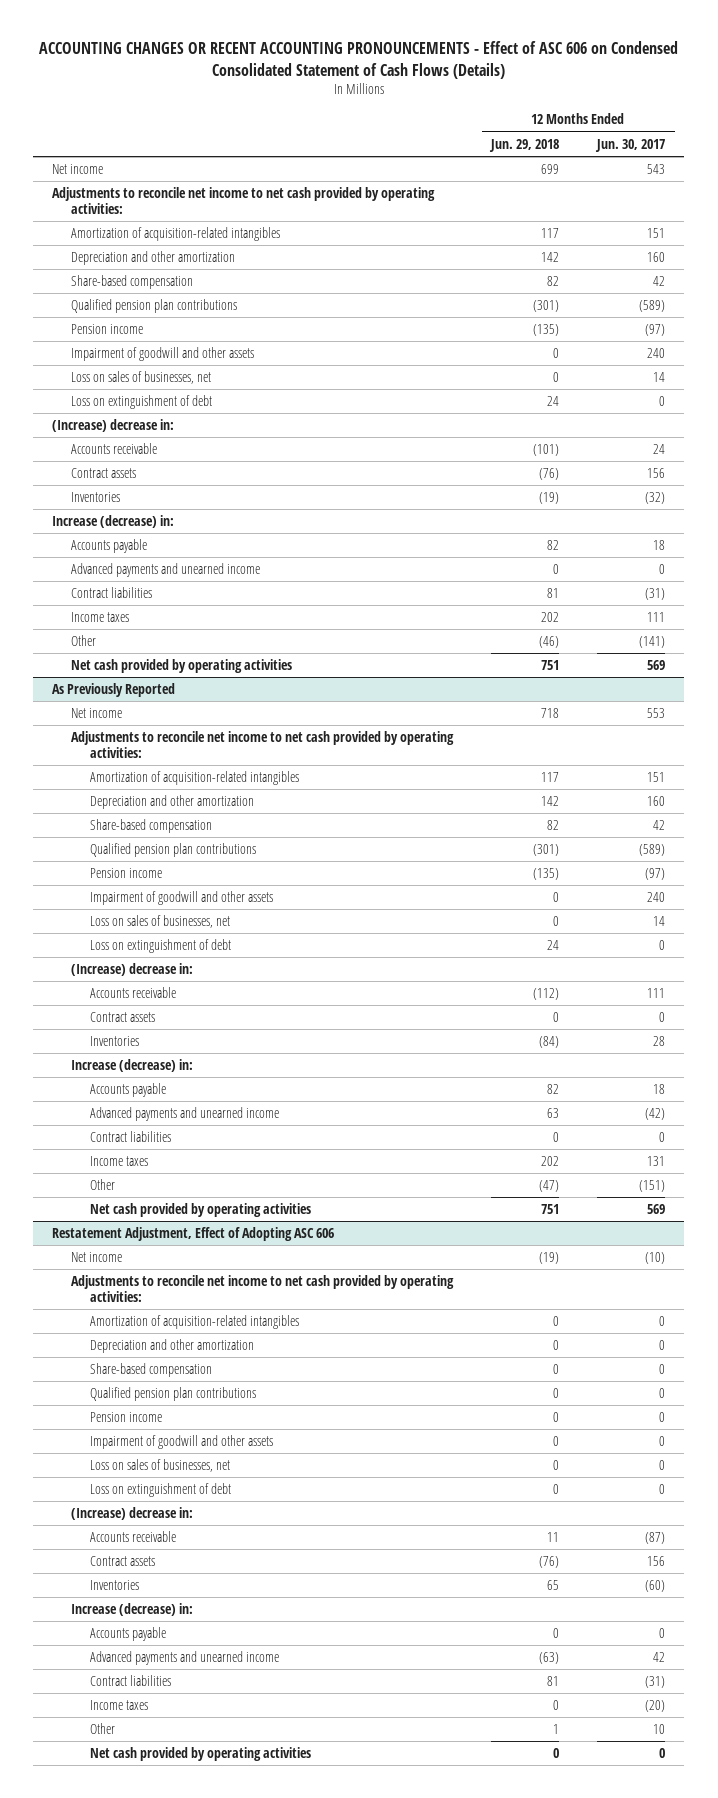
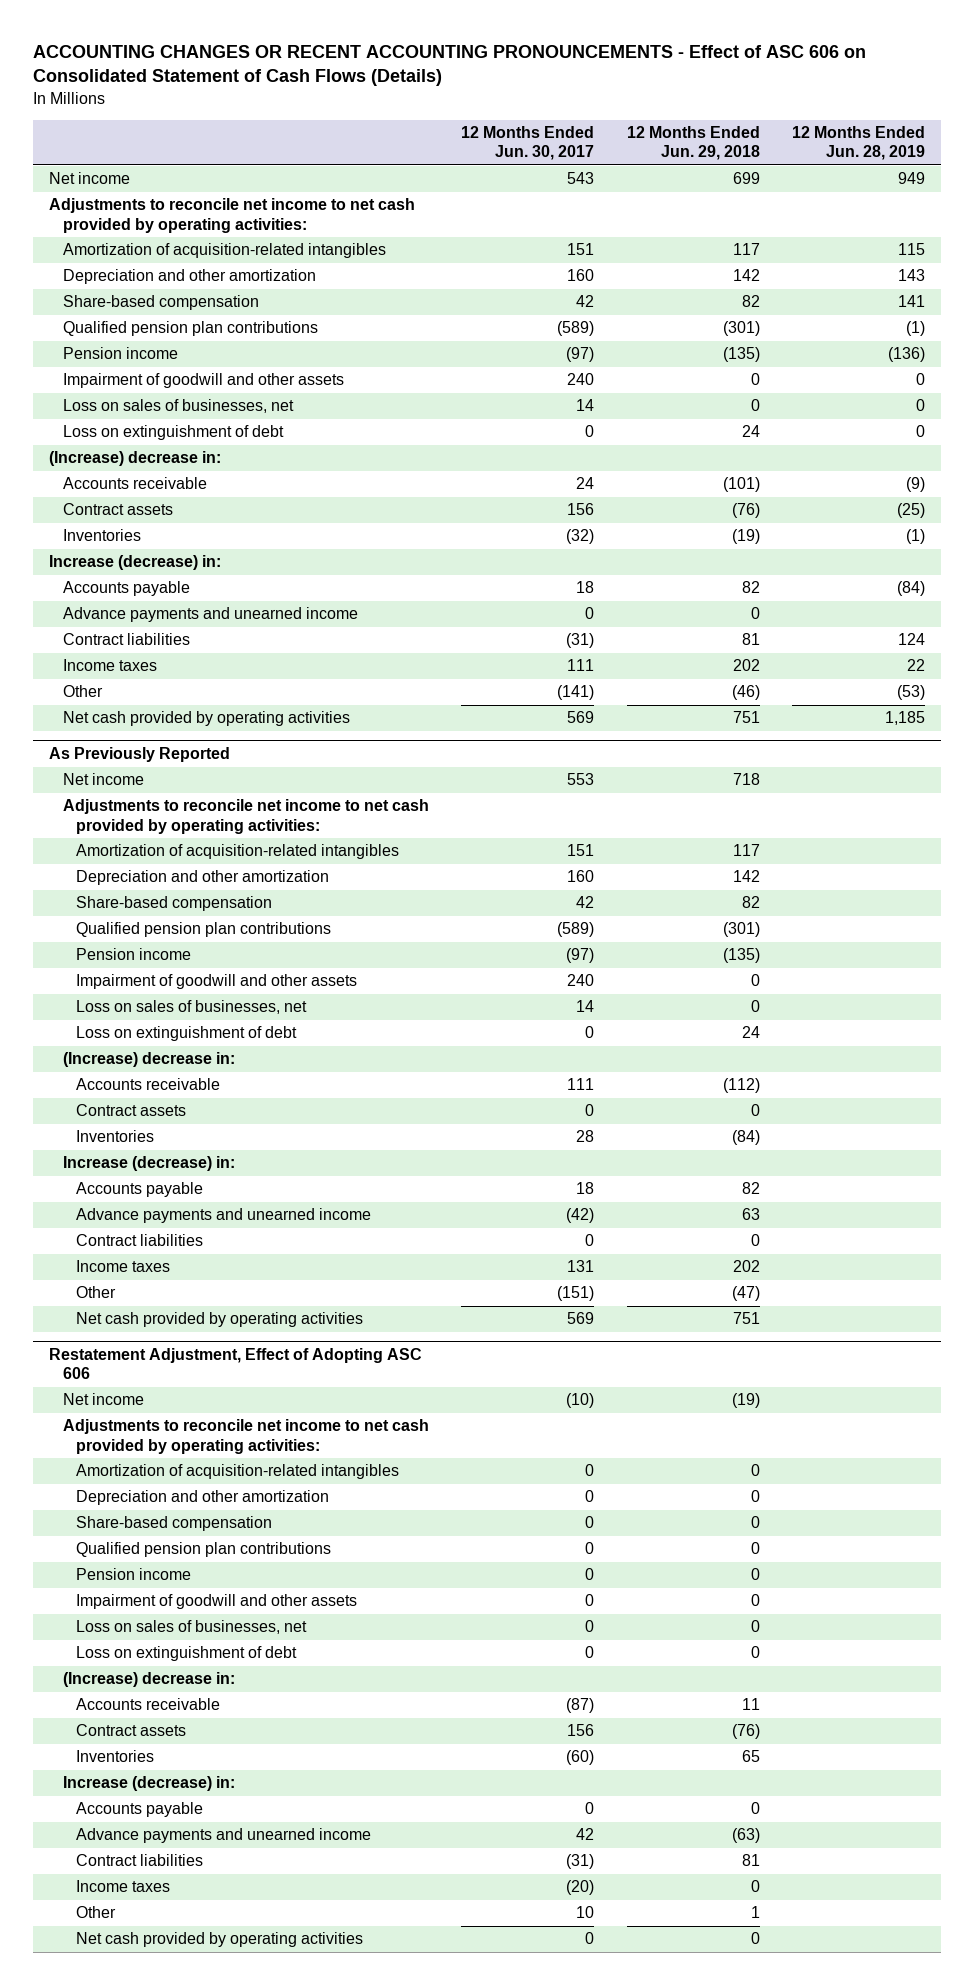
[38,41,678,79] ACCOUNTING CHANGES OR RECENT ACCOUNTING PRONOUNCEMENTS - Effect of ASC 606 on Condensed Consolidated Statement of Cash Flows (Details) -> [33,44,867,87] ACCOUNTING CHANGES OR RECENT ACCOUNTING PRONOUNCEMENTS - Effect of ASC 606 on Consolidated Statement of Cash Flows (Details)
none -> [792,126,926,161] 12 Months Ended Jun. 28, 2019
[71,563,261,578] Advanced payments and unearned income -> [62,607,358,623] Advance payments and unearned income
[90,1107,280,1122] Advanced payments and unearned income -> [75,1208,371,1224] Advance payments and unearned income
[90,1651,280,1666] Advanced payments and unearned income -> [75,1828,371,1844] Advance payments and unearned income

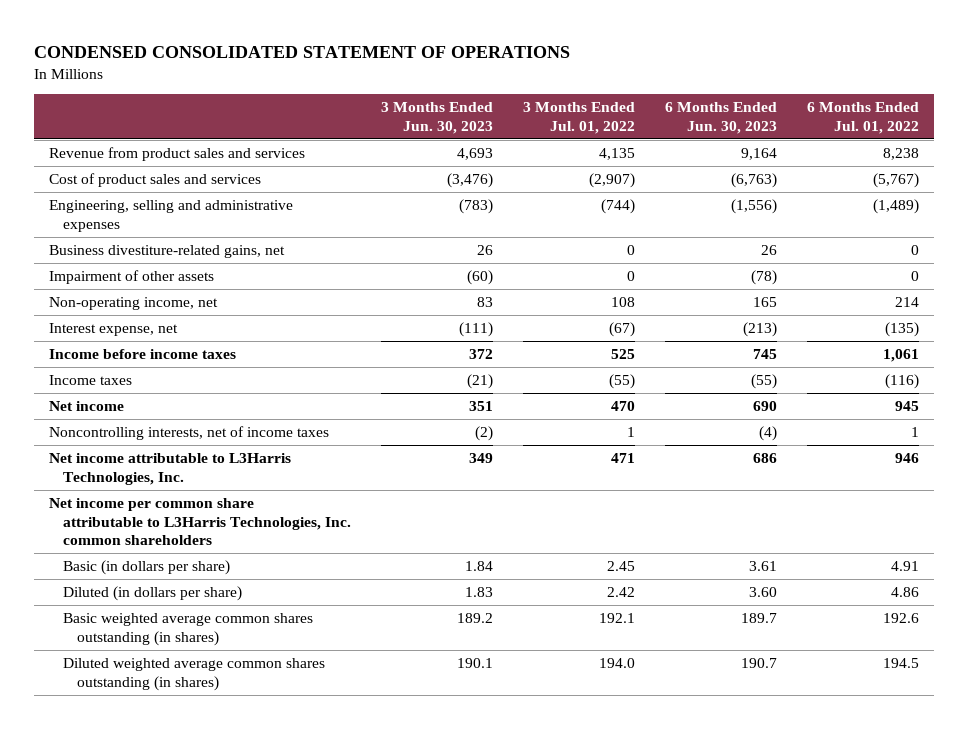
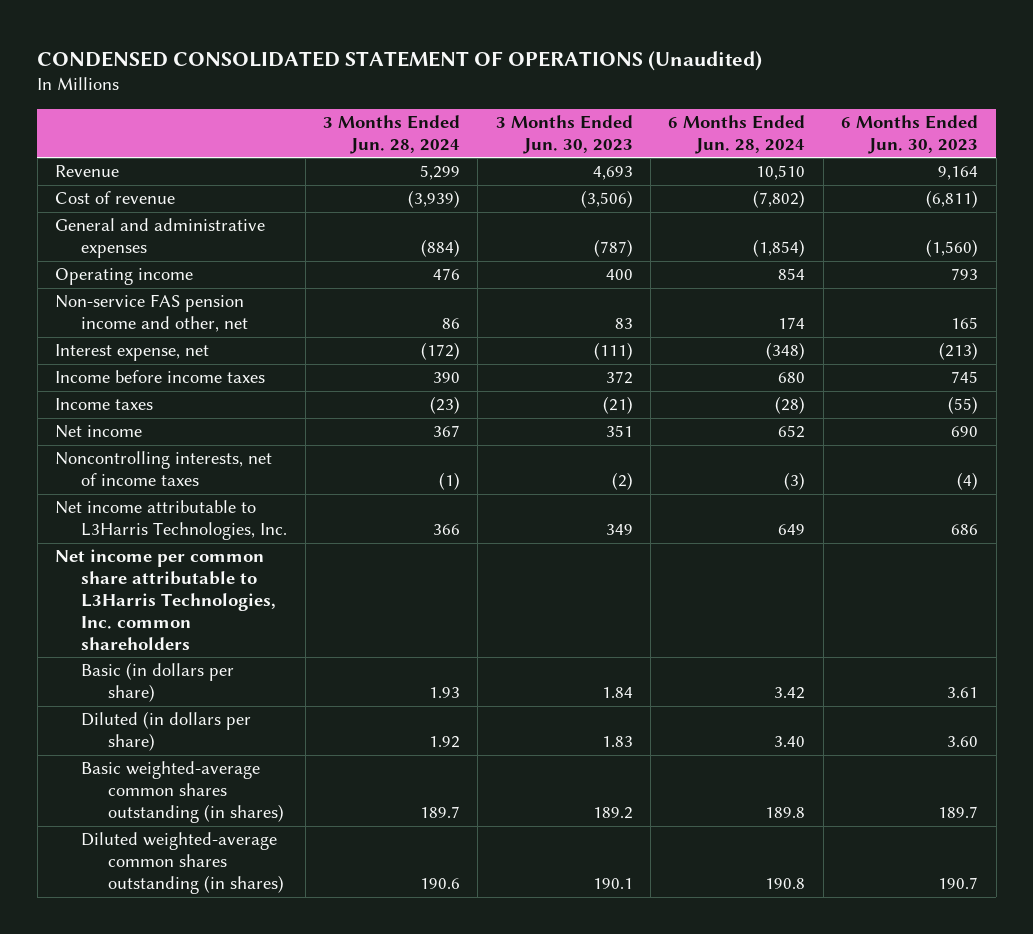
[33,45,570,58] CONDENSED CONSOLIDATED STATEMENT OF OPERATIONS -> [37,50,763,71] CONDENSED CONSOLIDATED STATEMENT OF OPERATIONS (Unaudited)
[522,102,635,134] 3 Months Ended Jul. 01, 2022 -> none
[807,102,920,134] 6 Months Ended Jul. 01, 2022 -> none
none -> [323,114,461,154] 3 Months Ended Jun. 28, 2024
none -> [668,114,806,154] 6 Months Ended Jun. 28, 2024
[48,245,285,259] Business divestiture-related gains, net -> none
[48,270,214,285] Impairment of other assets -> none
[48,147,305,162] Revenue from product sales and services -> [55,165,120,178] Revenue
[48,173,261,188] Cost of product sales and services -> [55,191,176,205] Cost of revenue
[446,173,493,189] (3,476) -> [580,190,633,209] (3,506)
[731,173,778,189] (6,763) -> [926,190,979,209] (6,811)
[48,200,293,232] Engineering, selling and administrative expenses -> [55,218,266,259] General and administrative expenses
[458,199,493,215] (783) -> [593,239,633,258] (787)
[731,199,778,215] (1,556) -> [926,239,979,258] (1,560)
none -> [55,268,194,286] Operating income
[48,297,218,311] Non-operating income, net -> [55,294,249,333] Non-service FAS pension income and other, net
[62,613,313,646] Basic weighted average common shares outstanding (in shares) -> [81,761,284,824] Basic weighted-average common shares outstanding (in shares)
[62,658,325,691] Diluted weighted average common shares outstanding (in shares) -> [81,832,284,895] Diluted weighted-average common shares outstanding (in shares)

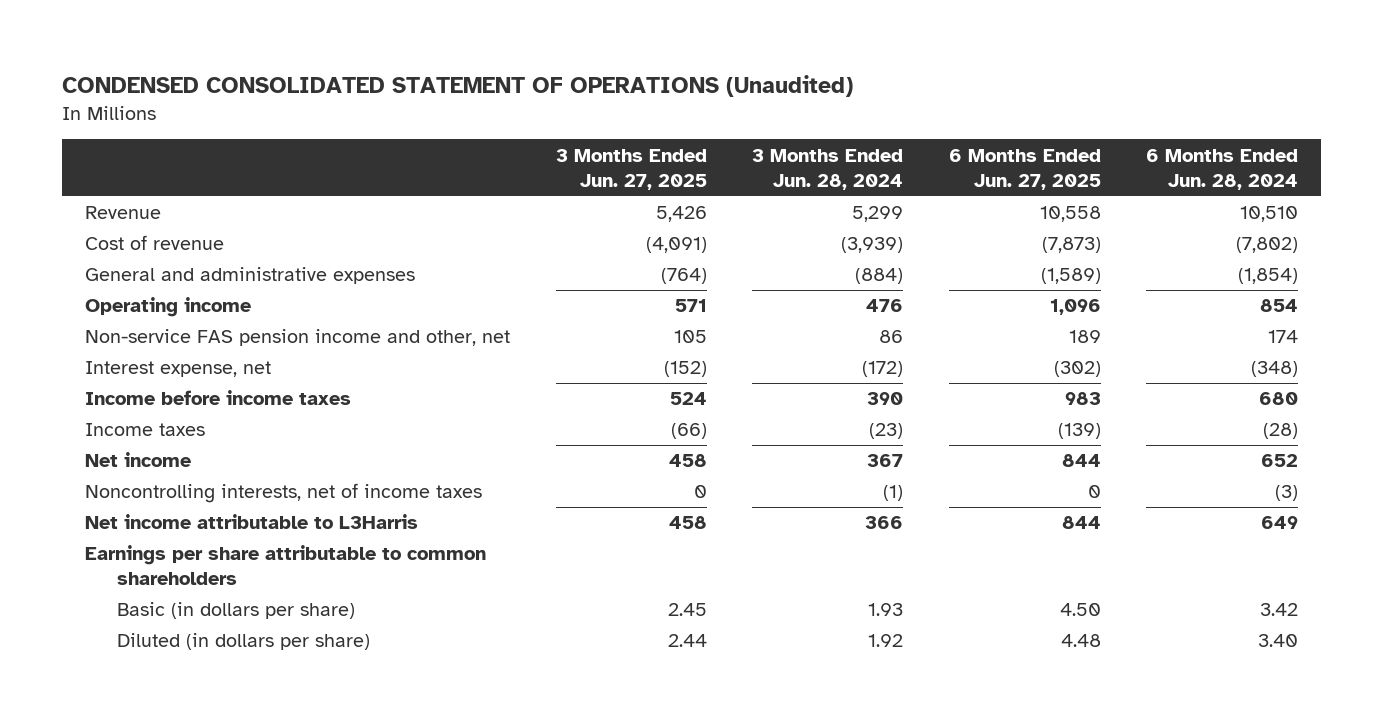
[495,114,633,154] 3 Months Ended Jun. 30, 2023 -> none
[841,114,979,154] 6 Months Ended Jun. 30, 2023 -> none
none -> [555,148,707,190] 3 Months Ended Jun. 27, 2025
none -> [948,148,1101,190] 6 Months Ended Jun. 27, 2025
[55,500,288,541] Net income attributable to L3Harris Technologies, Inc. -> [85,514,419,530] Net income attributable to L3Harris
[55,549,277,651] Net income per common share attributable to L3Harris Technologies, Inc. common shareholders -> [85,545,487,586] Earnings per share attributable to common shareholders
[81,761,284,824] Basic weighted-average common shares outstanding (in shares) -> none
[81,832,284,895] Diluted weighted-average common shares outstanding (in shares) -> none

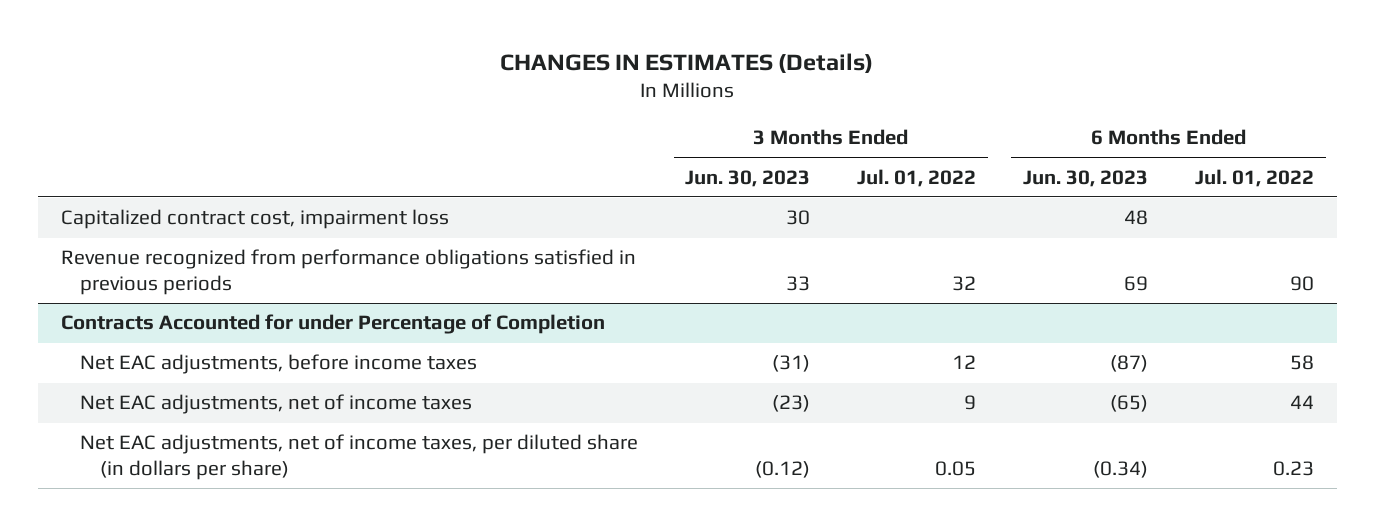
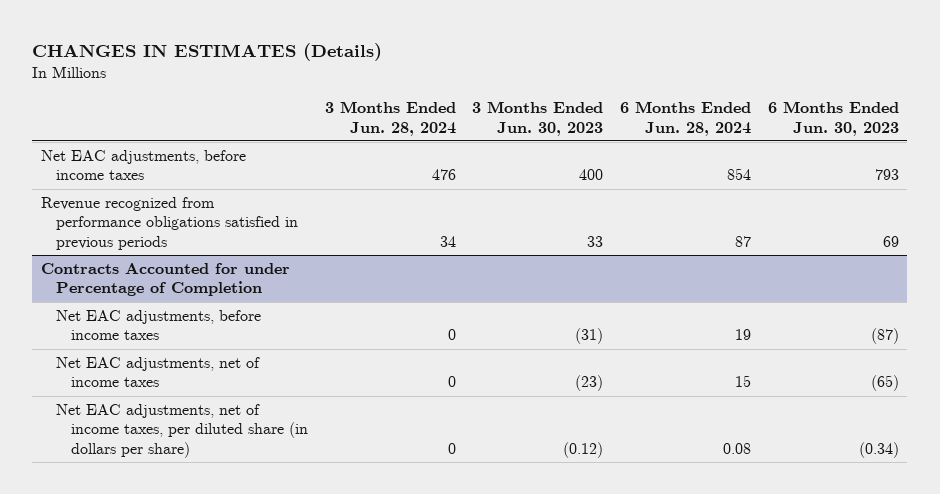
[857,168,977,187] Jul. 01, 2022 -> none
[1194,168,1314,187] Jul. 01, 2022 -> none
none -> [324,101,456,136] 3 Months Ended Jun. 28, 2024
none -> [620,101,752,136] 6 Months Ended Jun. 28, 2024
[61,209,450,230] Capitalized contract cost, impairment loss -> none
none -> [40,150,246,181] Net EAC adjustments, before income taxes

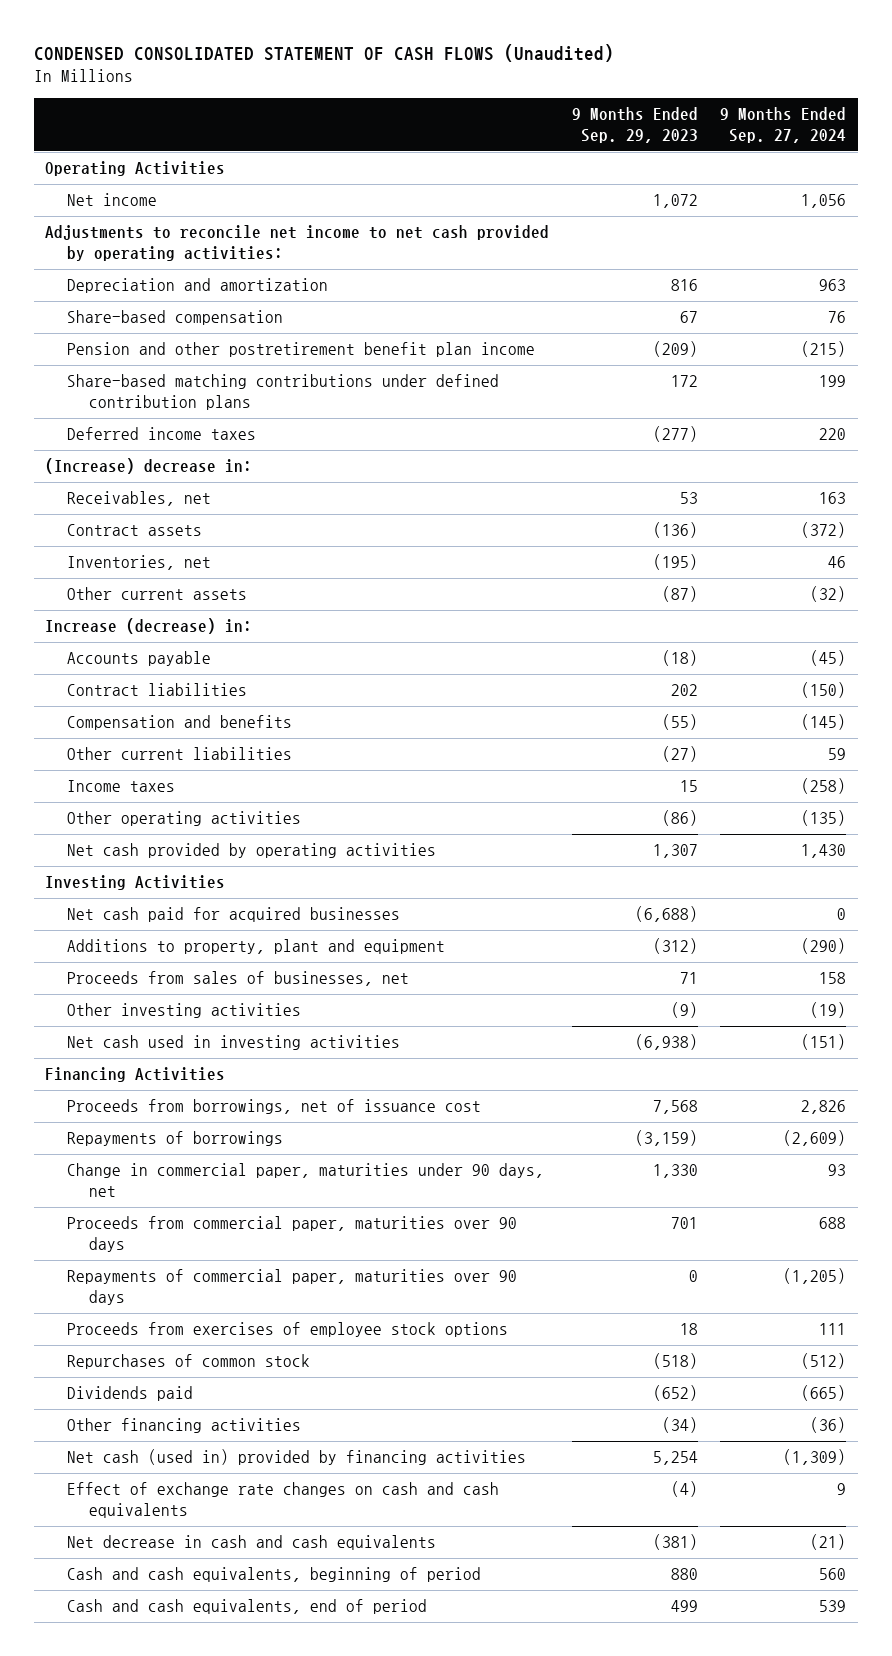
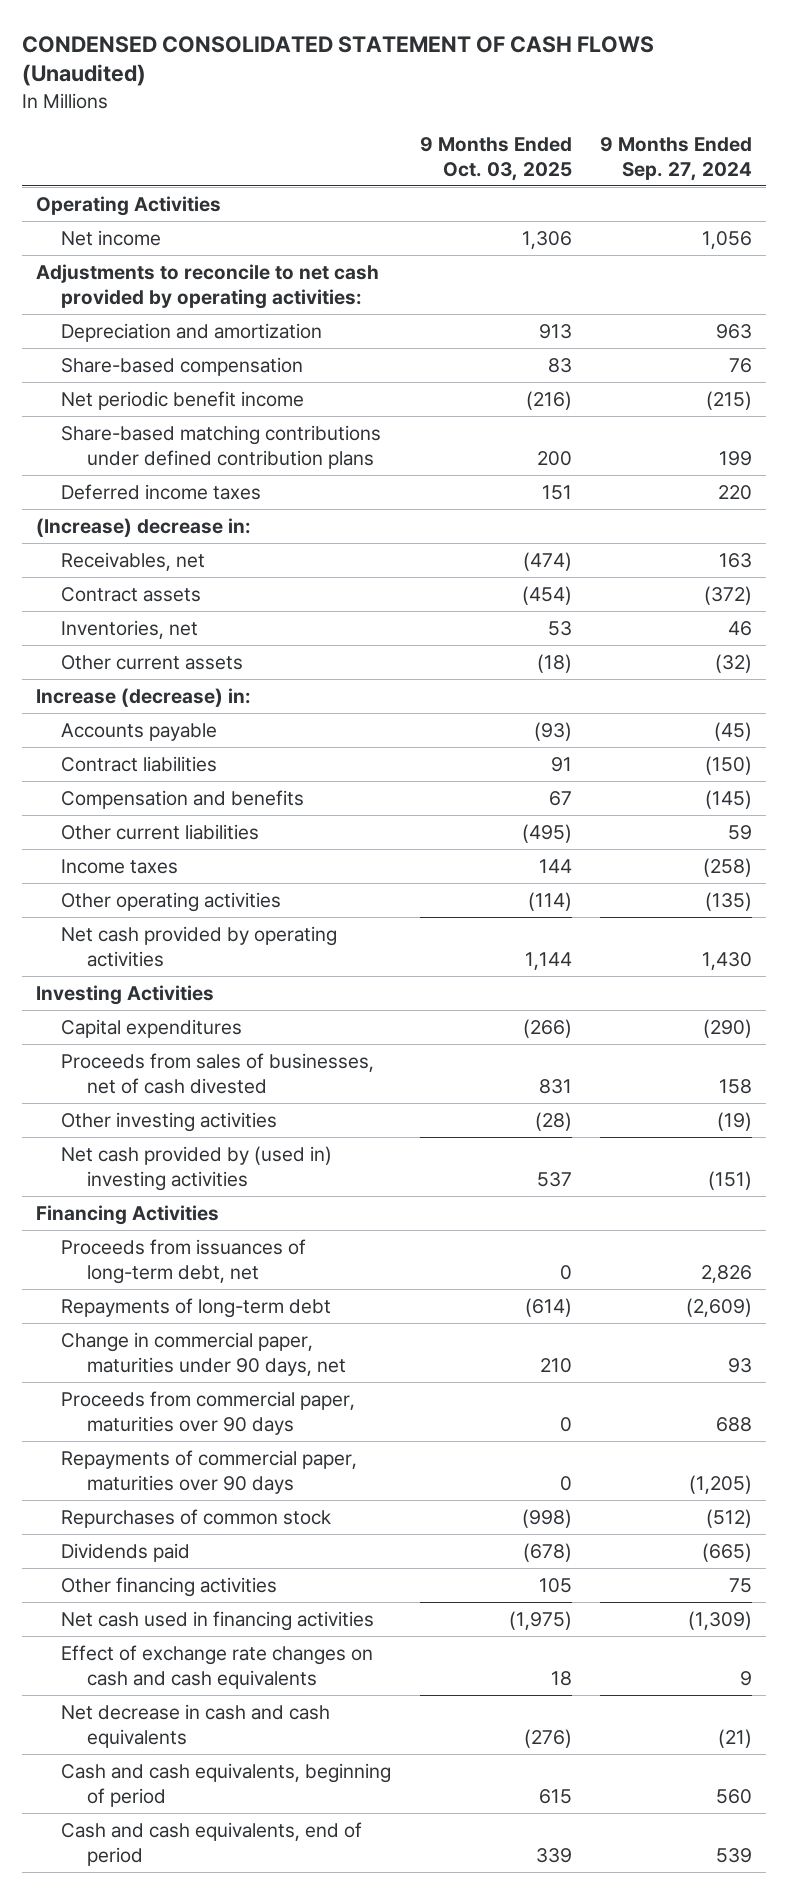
[571,106,698,143] 9 Months Ended Sep. 29, 2023 -> none
none -> [419,136,572,181] 9 Months Ended Oct. 03, 2025
[45,225,550,262] Adjustments to reconcile net income to net cash provided by operating activities: -> [35,263,379,309] Adjustments to reconcile to net cash provided by operating activities:
[67,342,536,358] Pension and other postretirement benefit plan income -> [61,390,305,410] Net periodic benefit income
[67,907,401,923] Net cash paid for acquired businesses -> none
[67,939,446,955] Additions to property, plant and equipment -> [61,1018,243,1038] Capital expenditures
[67,971,410,987] Proceeds from sales of businesses, net -> [61,1052,375,1094] Proceeds from sales of businesses, net of cash divested
[67,1035,401,1051] Net cash used in investing activities -> [61,1145,333,1191] Net cash provided by (used in) investing activities
[67,1099,482,1115] Proceeds from borrowings, net of issuance cost -> [61,1238,307,1284] Proceeds from issuances of long-term debt, net
[67,1131,284,1147] Repayments of borrowings -> [61,1297,332,1318] Repayments of long-term debt
[67,1322,509,1338] Proceeds from exercises of employee stock options -> none
[810,1417,847,1434] (36) -> [728,1577,752,1593] 75
[67,1449,527,1466] Net cash (used in) provided by financing activities -> [61,1610,375,1631] Net cash used in financing activities

